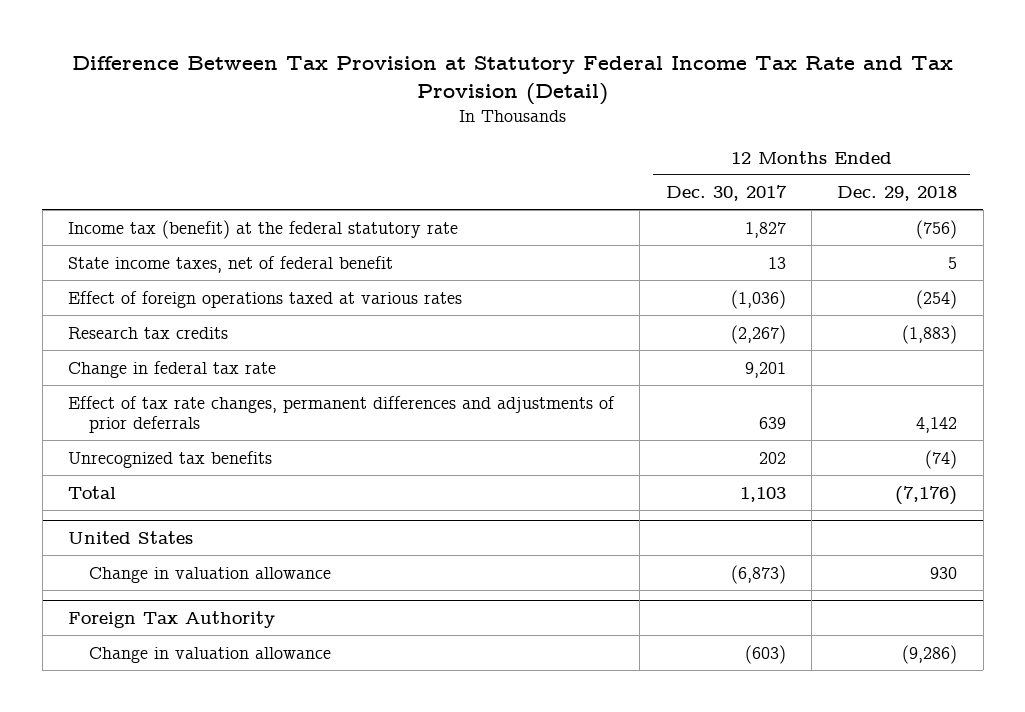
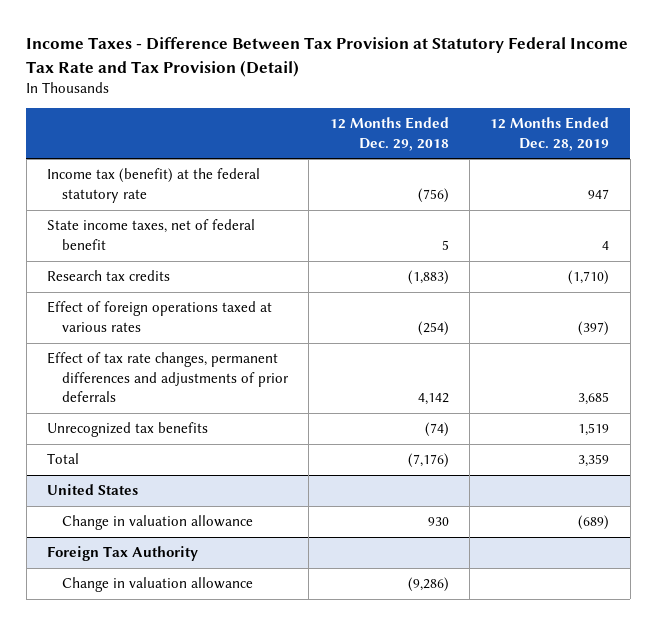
[71,55,953,105] Difference Between Tax Provision at Statutory Federal Income Tax Rate and Tax Provision (Detail) -> [26,37,629,77] Income Taxes - Difference Between Tax Provision at Statutory Federal Income Tax Rate and Tax Provision (Detail)
[665,185,787,202] Dec. 30, 2017 -> none
none -> [490,117,610,151] 12 Months Ended Dec. 28, 2019
[67,360,276,378] Change in federal tax rate -> none
[67,290,462,308] Effect of foreign operations taxed at various rates -> [46,301,272,332] Effect of foreign operations taxed at various rates

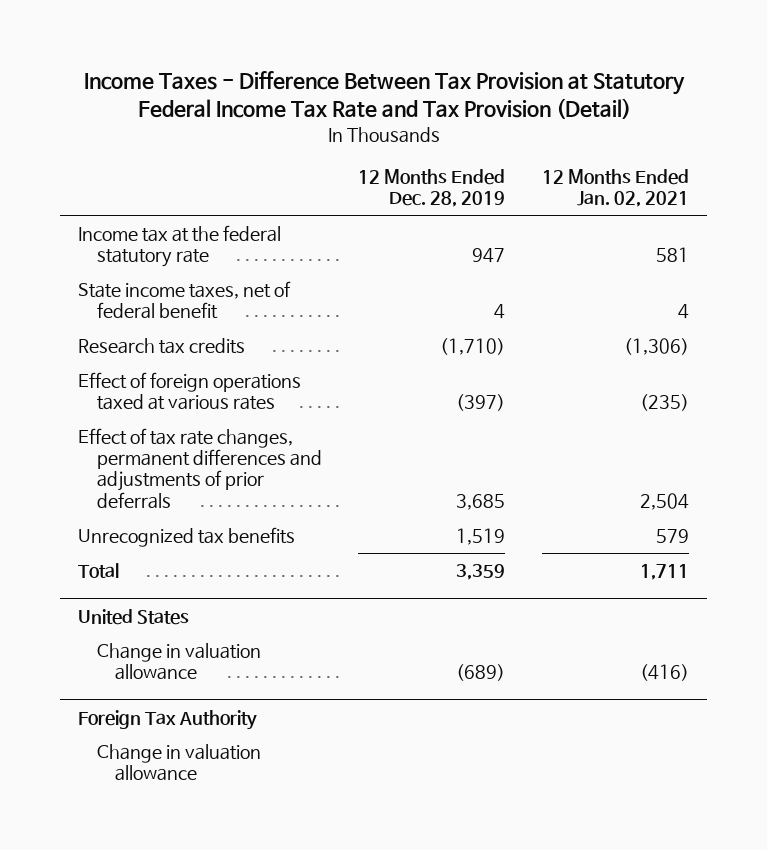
[329,117,449,151] 12 Months Ended Dec. 29, 2018 -> none
none -> [541,168,689,208] 12 Months Ended Jan. 02, 2021
[46,168,260,203] Income tax (benefit) at the federal statutory rate -> [78,224,282,268] Income tax at the federal statutory rate

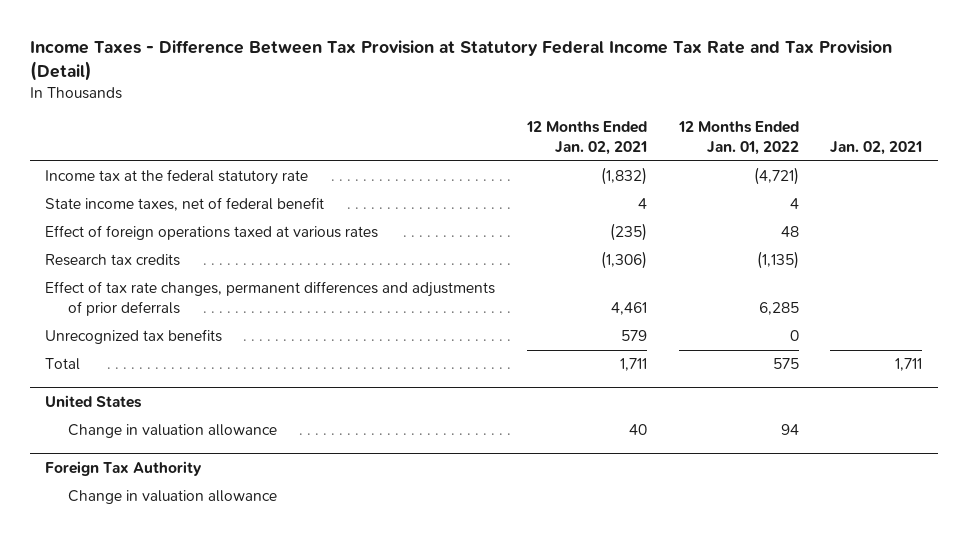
[358,168,506,208] 12 Months Ended Dec. 28, 2019 -> none
none -> [677,121,799,156] 12 Months Ended Jan. 01, 2022
none -> [830,141,923,156] Jan. 02, 2021
[655,247,689,263] 581 -> [600,167,647,186] (1,832)
[78,337,246,354] Research tax credits -> [45,254,181,267] Research tax credits
[639,492,689,510] 2,504 -> [610,301,647,315] 4,461
[639,664,689,682] (416) -> [628,424,647,436] 40

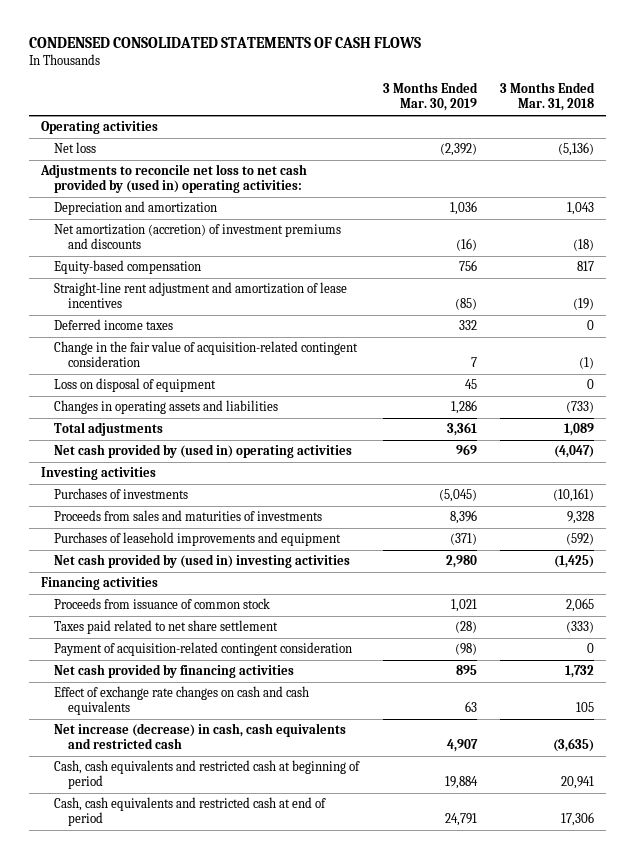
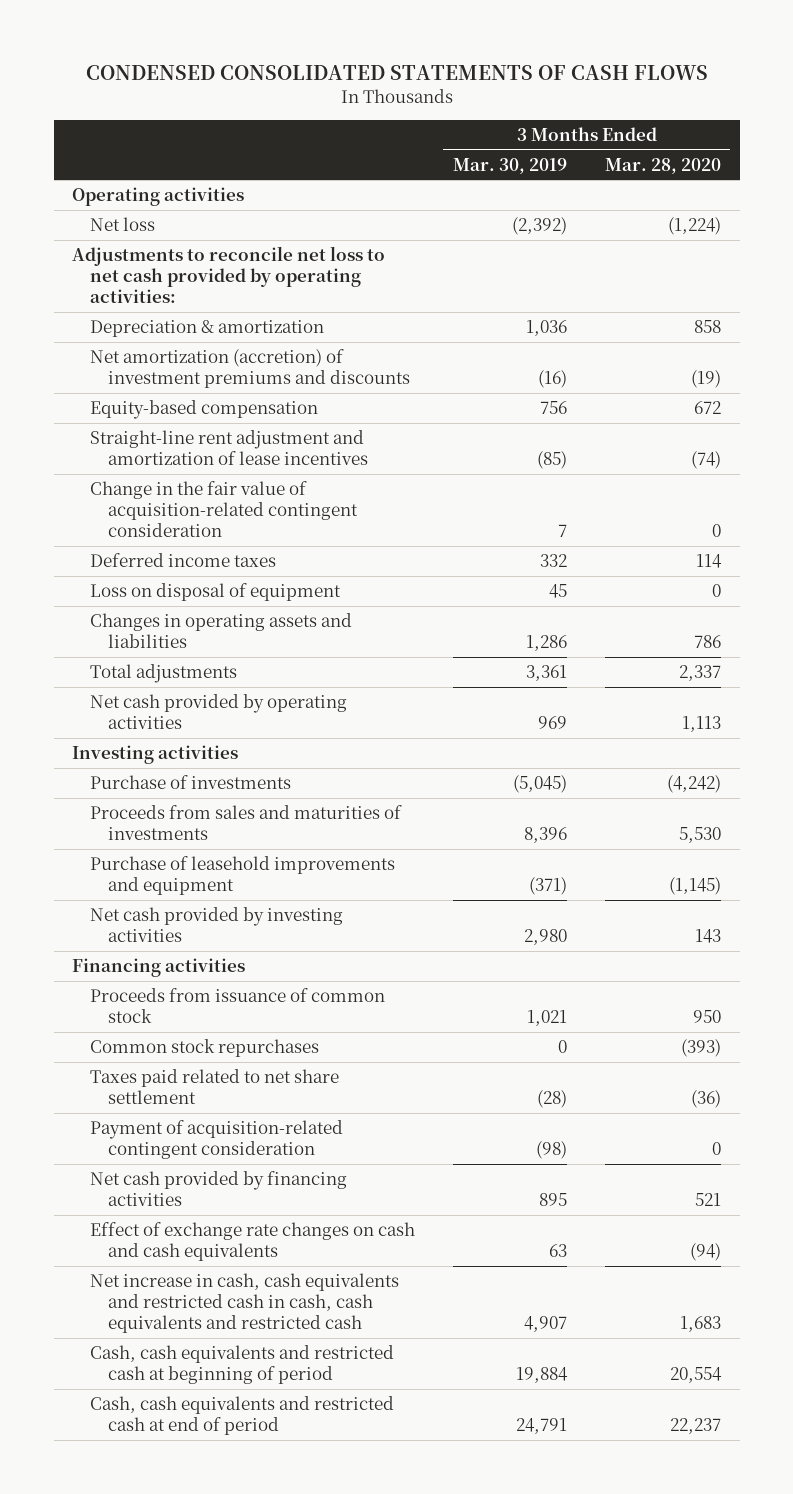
[500,82,596,112] 3 Months Ended Mar. 31, 2018 -> none
none -> [604,157,721,174] Mar. 28, 2020
[39,164,307,194] Adjustments to reconcile net loss to net cash provided by (used in) operating activities: -> [72,246,386,304] Adjustments to reconcile net loss to net cash provided by operating activities:
[54,201,218,216] Depreciation and amortization -> [90,320,325,338] Depreciation & amortization
[54,319,174,331] Deferred income taxes -> [90,553,277,568] Deferred income taxes
[54,444,353,459] Net cash provided by (used in) operating activities -> [90,694,348,730] Net cash provided by operating activities
[54,488,189,500] Purchases of investments -> [90,775,292,790] Purchase of investments
[54,532,342,547] Purchases of leasehold improvements and equipment -> [90,856,396,896] Purchase of leasehold improvements and equipment
[54,554,351,569] Net cash provided by (used in) investing activities -> [90,907,344,943] Net cash provided by investing activities
none -> [90,1039,320,1058] Common stock repurchases
[54,723,347,750] Net increase (decrease) in cash, cash equivalents and restricted cash -> [90,1273,400,1334] Net increase in cash, cash equivalents and restricted cash in cash, cash equivalents and restricted cash

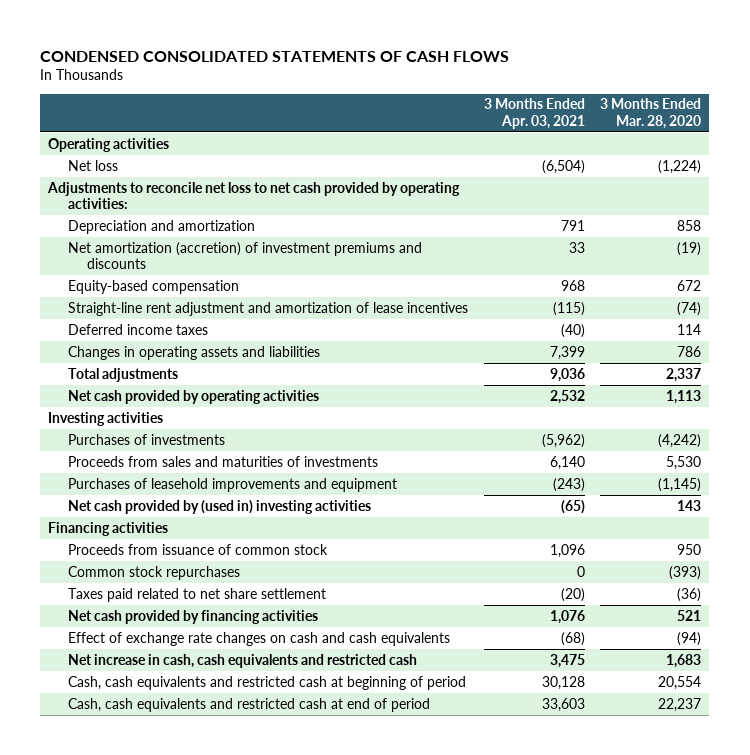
[452,157,567,174] Mar. 30, 2019 -> none
none -> [483,98,585,129] 3 Months Ended Apr. 03, 2021
[90,320,325,338] Depreciation & amortization -> [67,219,255,234] Depreciation and amortization
[90,481,358,538] Change in the fair value of acquisition-related contingent consideration -> none
[90,583,342,602] Loss on disposal of equipment -> none
[90,775,292,790] Purchase of investments -> [67,433,225,445] Purchases of investments
[90,856,396,896] Purchase of leasehold improvements and equipment -> [67,477,397,492] Purchases of leasehold improvements and equipment
[90,907,344,943] Net cash provided by investing activities -> [67,499,371,514] Net cash provided by (used in) investing activities
[90,1120,344,1160] Payment of acquisition-related contingent consideration -> none
[90,1273,400,1334] Net increase in cash, cash equivalents and restricted cash in cash, cash equivalents and restricted cash -> [67,653,417,668] Net increase in cash, cash equivalents and restricted cash

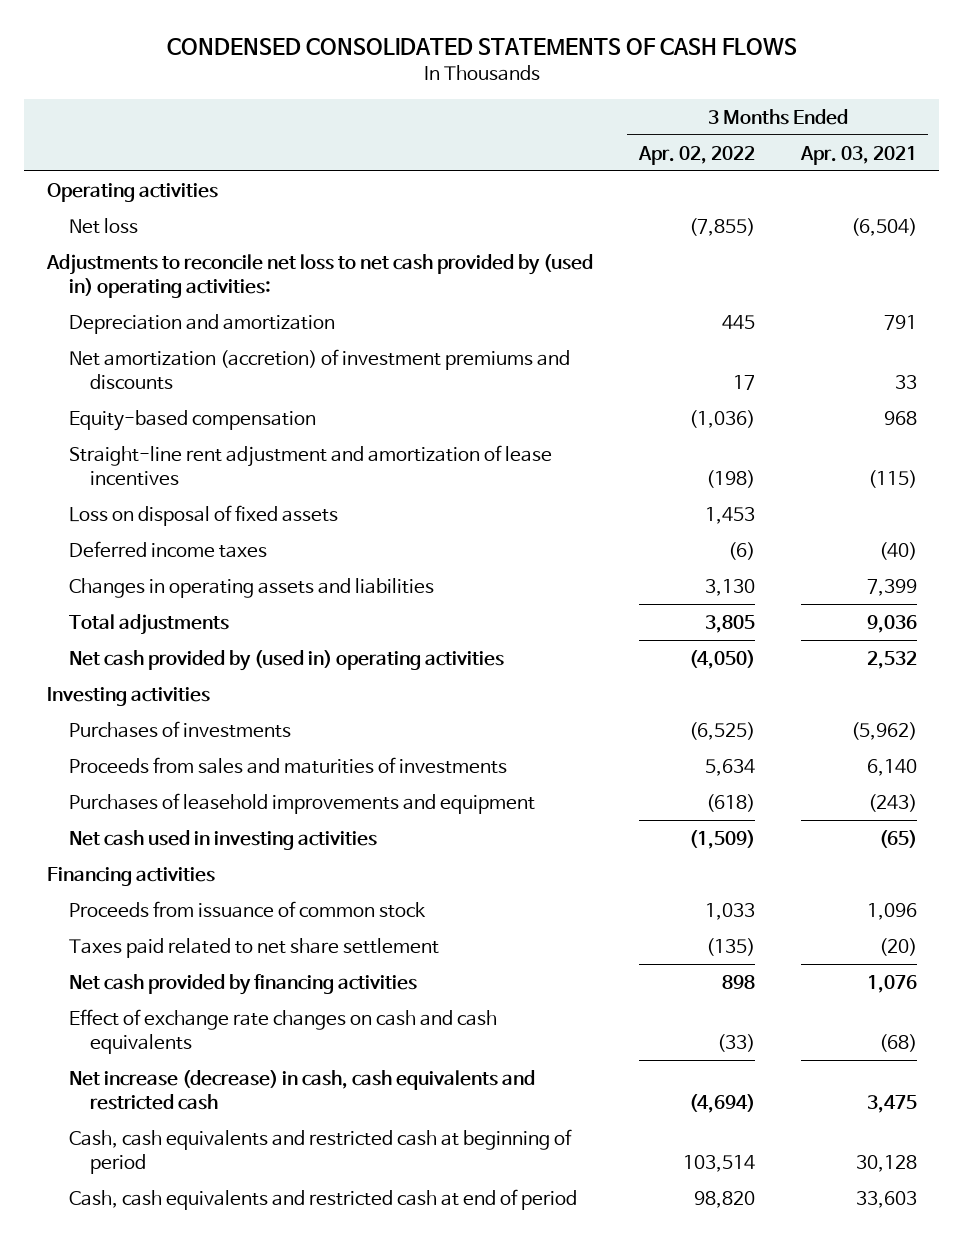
[600,98,702,129] 3 Months Ended Mar. 28, 2020 -> none
none -> [637,145,755,165] Apr. 02, 2022
[47,181,461,210] Adjustments to reconcile net loss to net cash provided by operating activities: -> [46,253,594,298] Adjustments to reconcile net loss to net cash provided by (used in) operating activities:
none -> [68,504,338,526] Loss on disposal of fixed assets
[67,389,319,404] Net cash provided by operating activities -> [68,649,504,671] Net cash provided by (used in) operating activities
[67,499,371,514] Net cash provided by (used in) investing activities -> [68,829,377,850] Net cash used in investing activities
[67,565,240,580] Common stock repurchases -> none
[67,653,417,668] Net increase in cash, cash equivalents and restricted cash -> [68,1069,535,1110] Net increase (decrease) in cash, cash equivalents and restricted cash

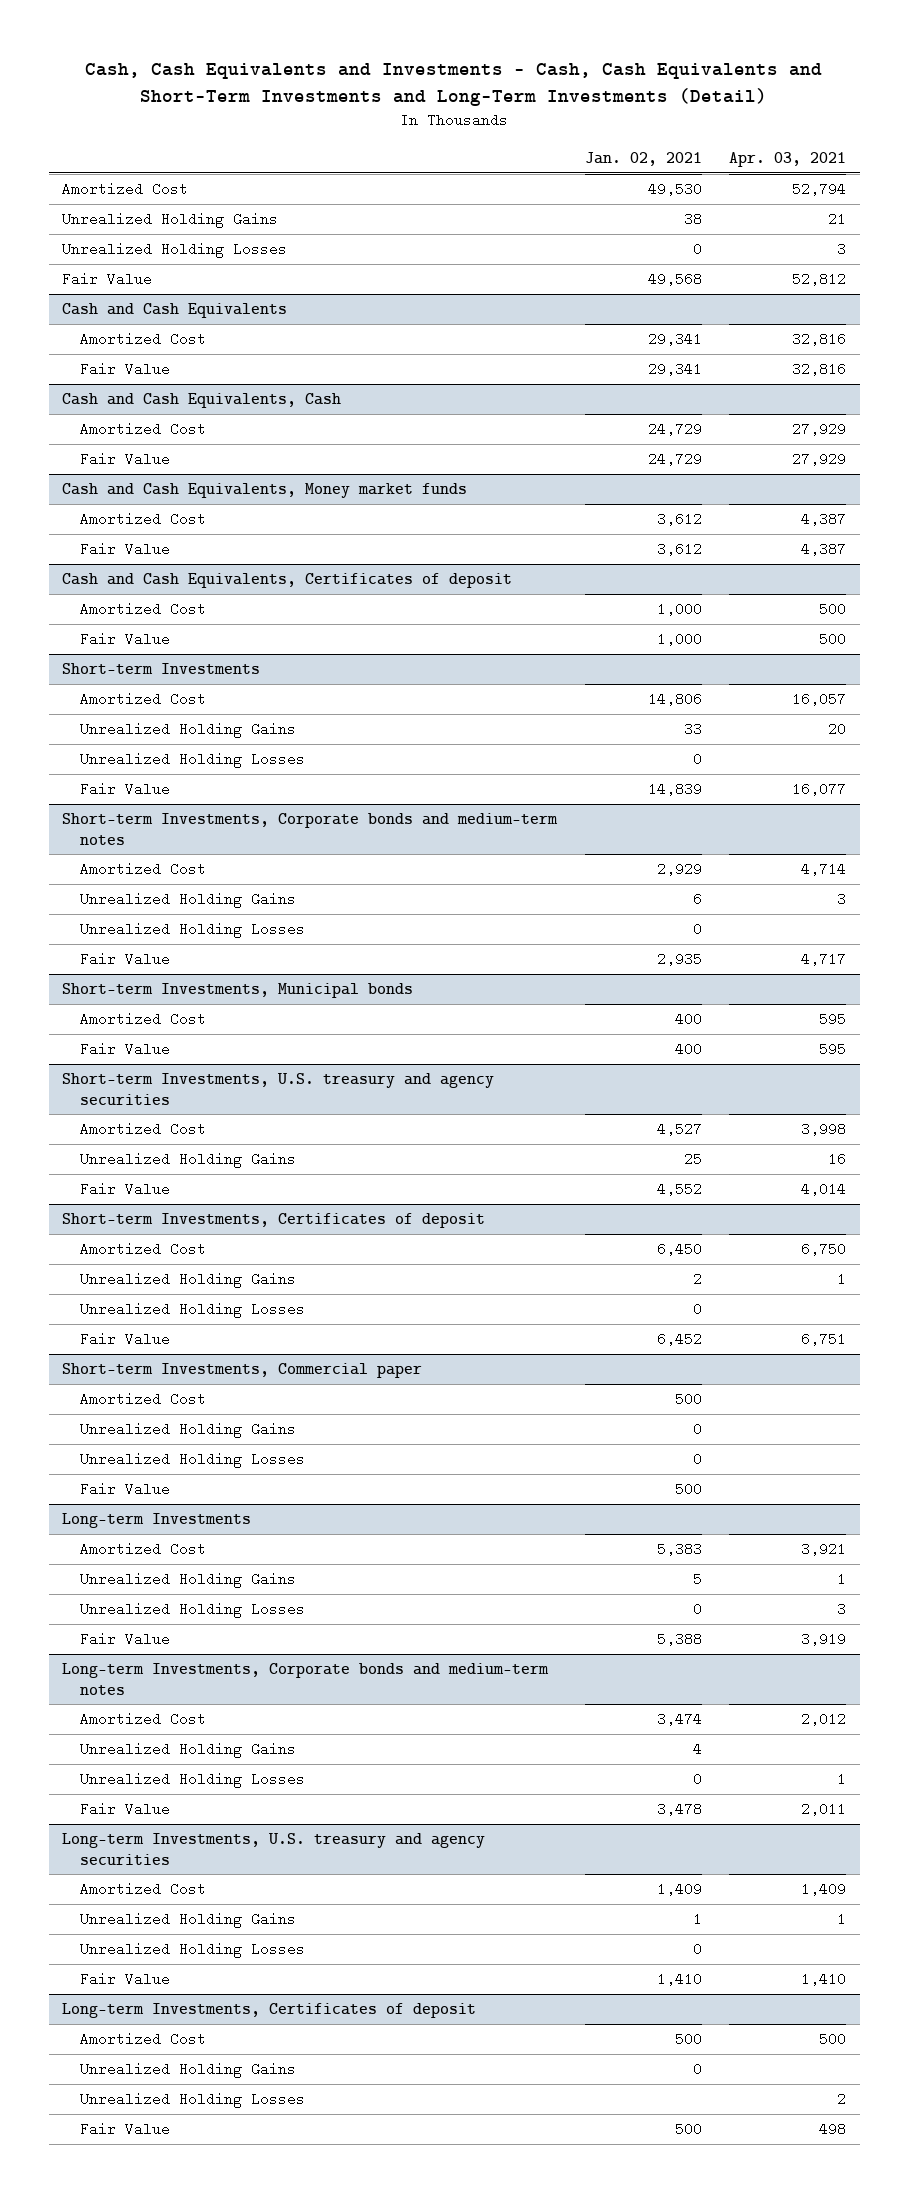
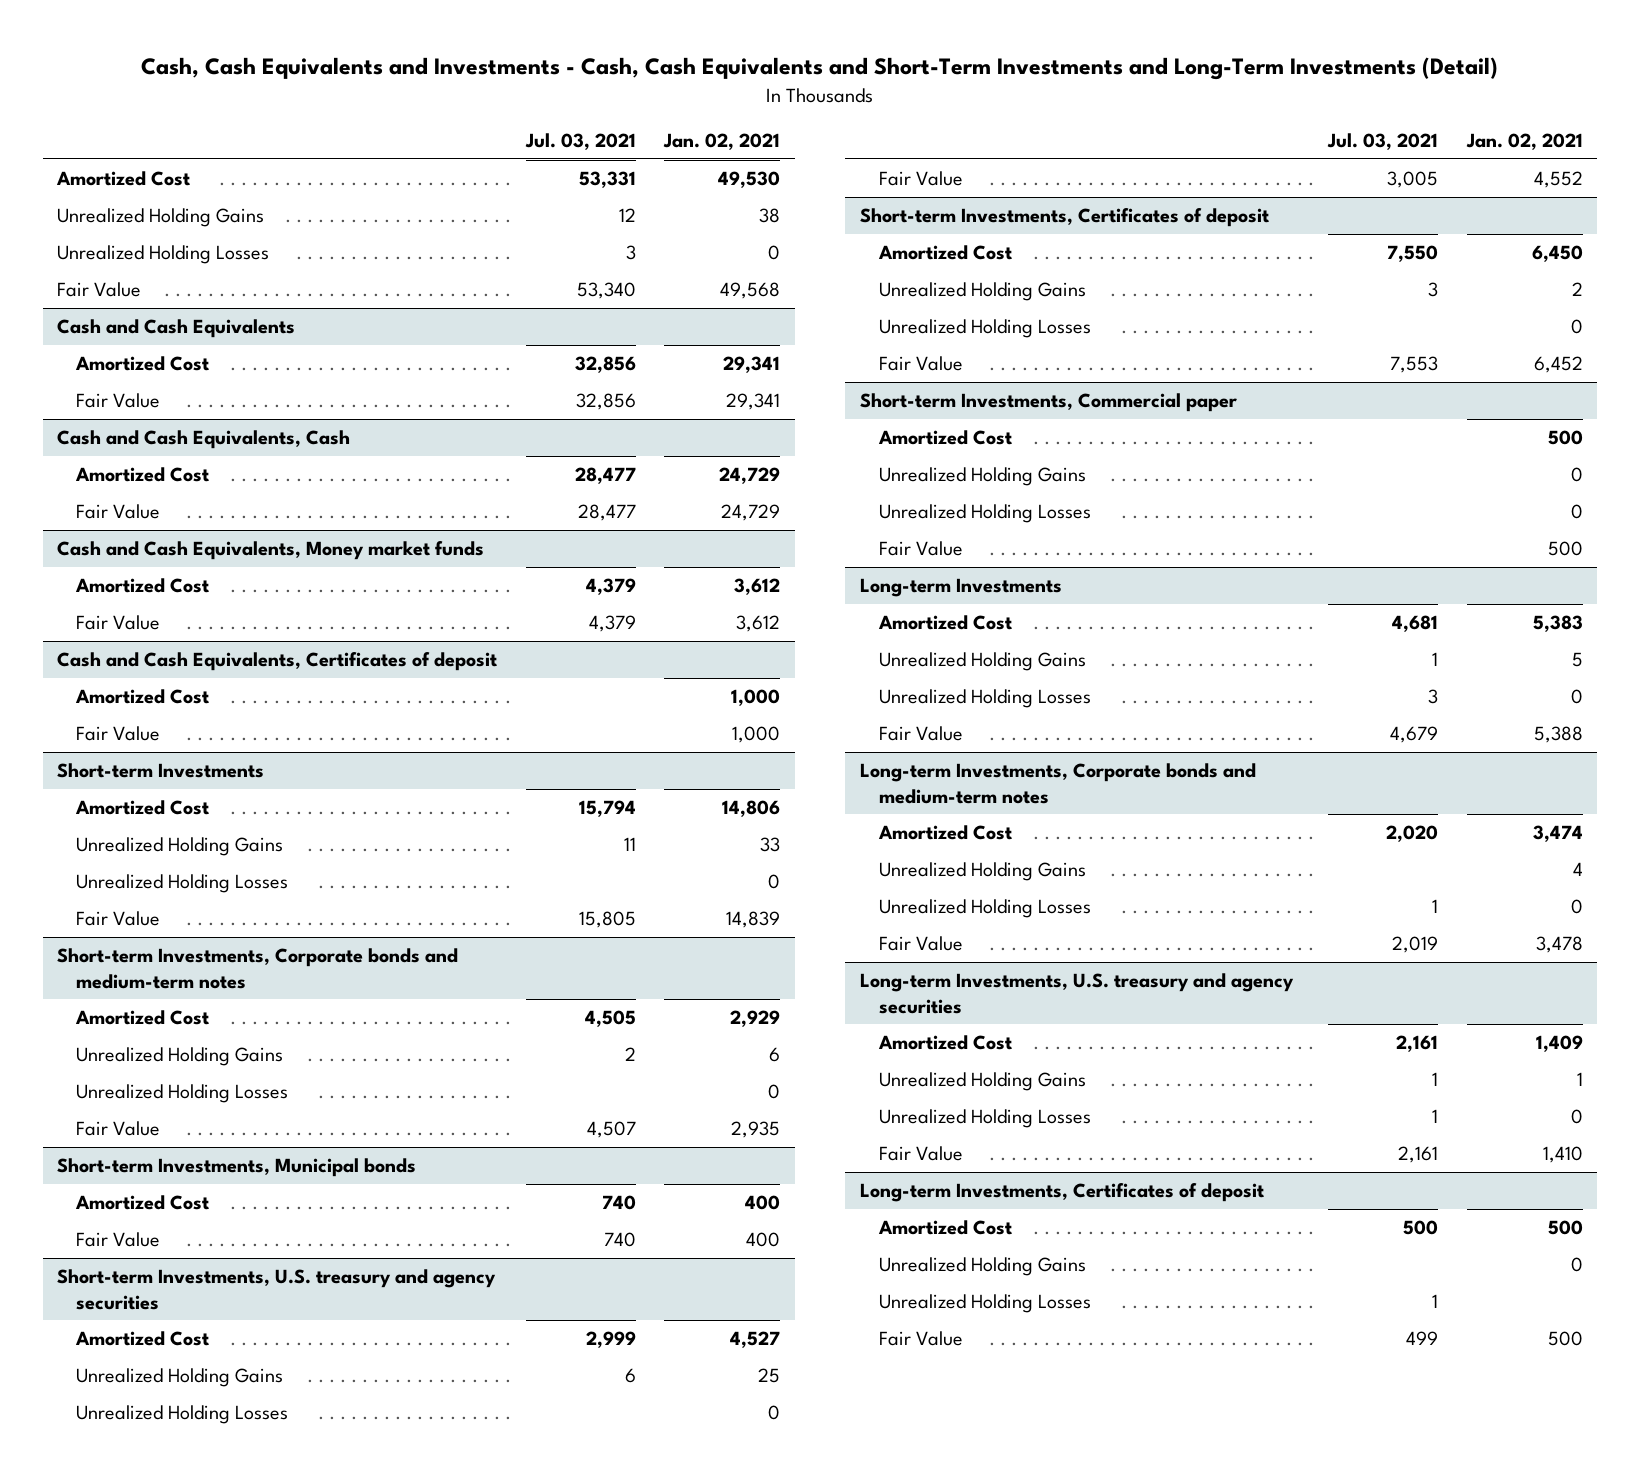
[729,151,847,167] Apr. 03, 2021 -> none
none -> [524,132,636,150] Jul. 03, 2021
none -> [76,1405,289,1425] Unrealized Holding Losses

